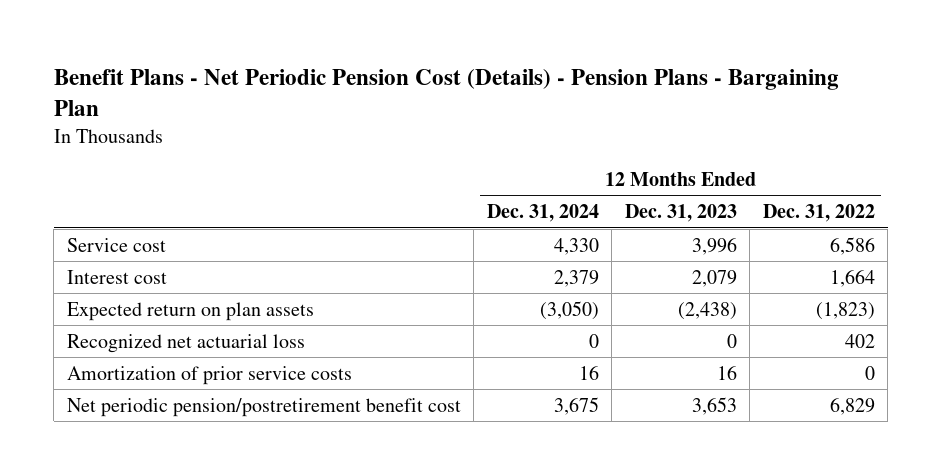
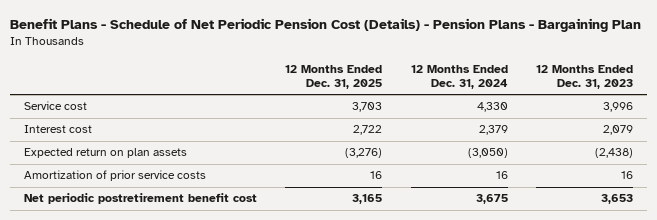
[53,69,839,117] Benefit Plans - Net Periodic Pension Cost (Details) - Pension Plans - Bargaining Plan -> [10,17,642,32] Benefit Plans - Schedule of Net Periodic Pension Cost (Details) - Pension Plans - Bargaining Plan
[762,204,875,223] Dec. 31, 2022 -> none
none -> [285,64,383,90] 12 Months Ended Dec. 31, 2025
[66,333,305,353] Recognized net actuarial loss -> none
[66,397,461,417] Net periodic pension/postretirement benefit cost -> [24,193,258,205] Net periodic postretirement benefit cost

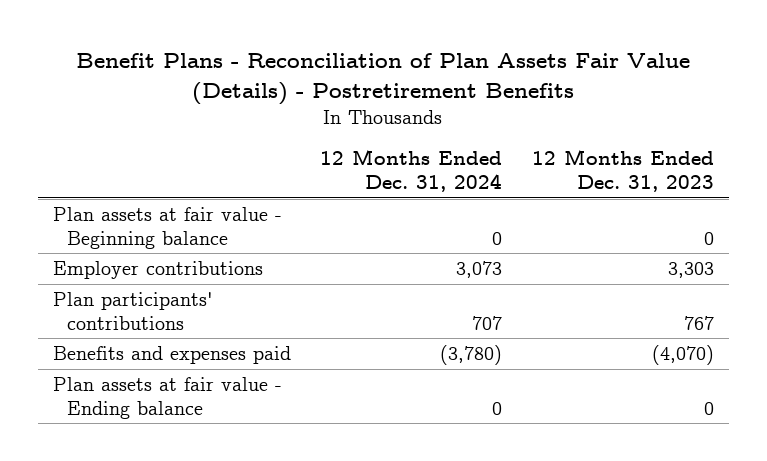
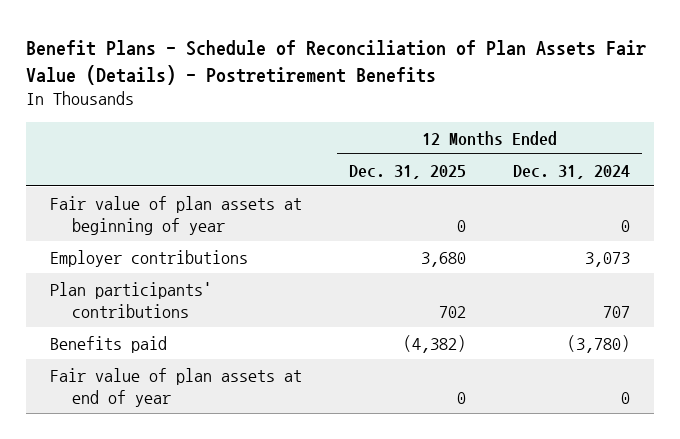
[76,52,691,105] Benefit Plans - Reconciliation of Plan Assets Fair Value (Details) - Postretirement Benefits -> [26,39,647,85] Benefit Plans - Schedule of Reconciliation of Plan Assets Fair Value (Details) - Postretirement Benefits
[531,149,714,192] 12 Months Ended Dec. 31, 2023 -> none
none -> [349,164,467,179] Dec. 31, 2025
[52,206,282,249] Plan assets at fair value - Beginning balance -> [49,195,302,235] Fair value of plan assets at beginning of year
[52,345,291,364] Benefits and expenses paid -> [49,335,167,353] Benefits paid
[52,376,282,419] Plan assets at fair value - Ending balance -> [49,367,302,407] Fair value of plan assets at end of year

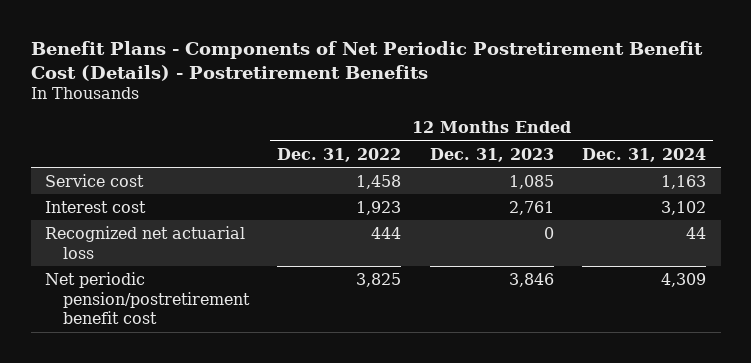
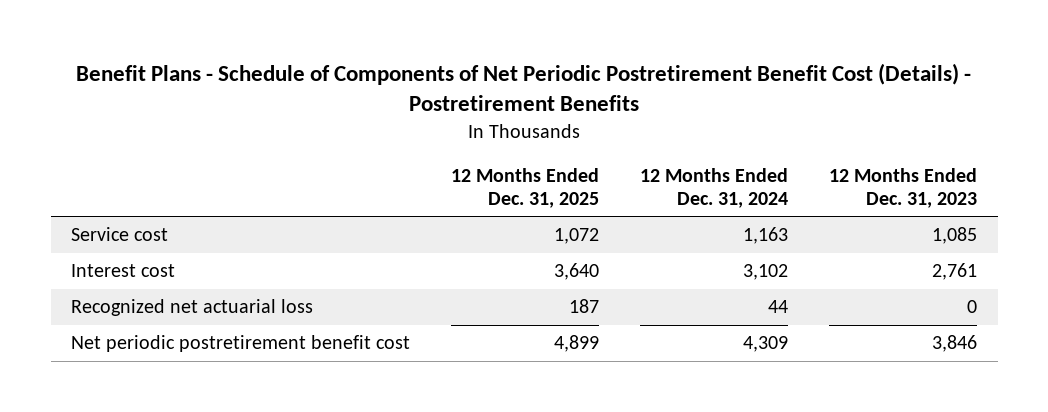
[30,40,703,81] Benefit Plans - Components of Net Periodic Postretirement Benefit Cost (Details) - Postretirement Benefits -> [76,62,972,112] Benefit Plans - Schedule of Components of Net Periodic Postretirement Benefit Cost (Details) - Postretirement Benefits
[277,147,402,162] Dec. 31, 2022 -> none
none -> [451,167,600,209] 12 Months Ended Dec. 31, 2025
[45,271,250,325] Net periodic pension/postretirement benefit cost -> [71,335,411,353] Net periodic postretirement benefit cost

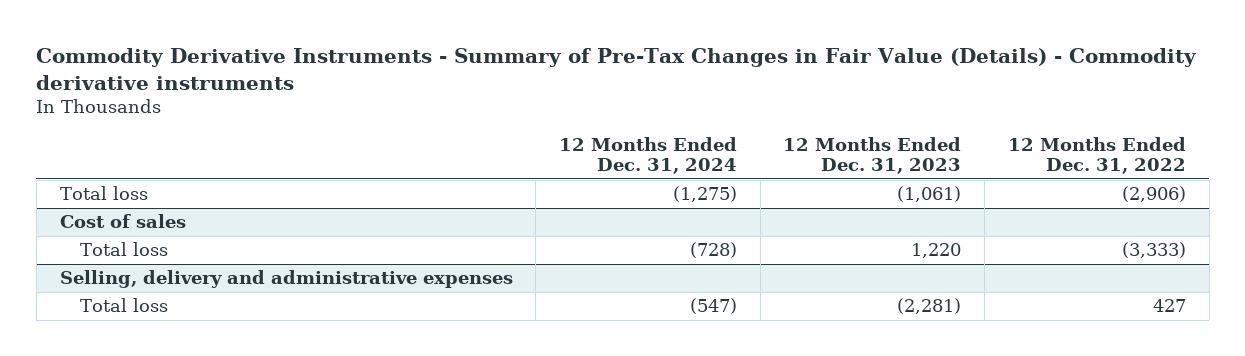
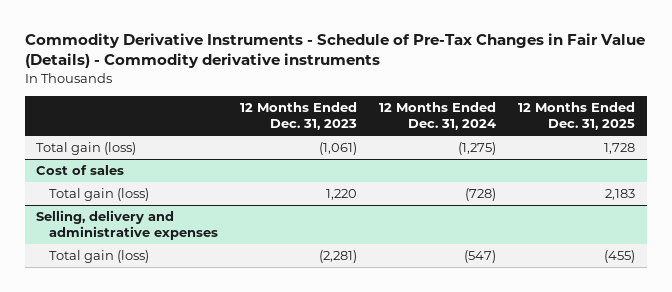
[36,48,1198,90] Commodity Derivative Instruments - Summary of Pre-Tax Changes in Fair Value (Details) - Commodity derivative instruments -> [25,33,646,69] Commodity Derivative Instruments - Schedule of Pre-Tax Changes in Fair Value (Details) - Commodity derivative instruments
[1007,136,1186,175] 12 Months Ended Dec. 31, 2022 -> none
none -> [518,101,636,131] 12 Months Ended Dec. 31, 2025
[59,186,148,201] Total loss -> [36,142,137,156] Total gain (loss)
[79,242,168,257] Total loss -> [48,188,149,202] Total gain (loss)
[79,298,168,313] Total loss -> [48,250,149,264] Total gain (loss)

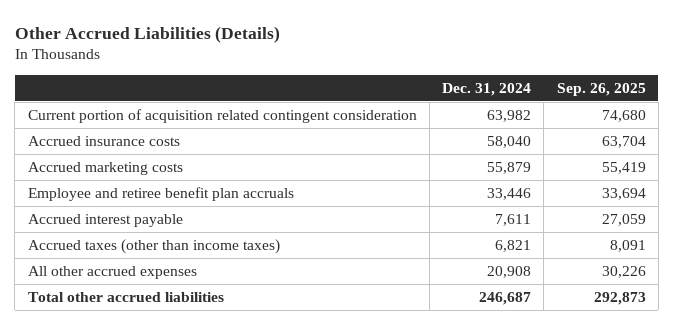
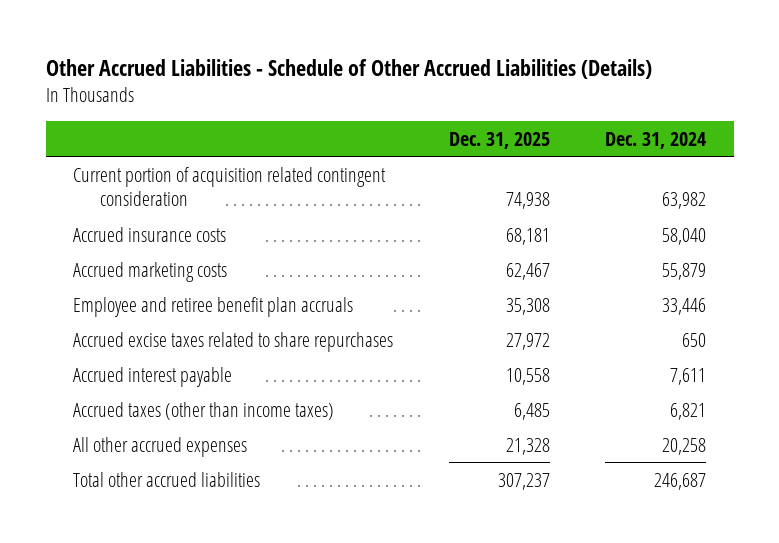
[14,25,280,43] Other Accrued Liabilities (Details) -> [45,58,652,79] Other Accrued Liabilities - Schedule of Other Accrued Liabilities (Details)
[556,82,646,96] Sep. 26, 2025 -> none
none -> [448,131,550,149] Dec. 31, 2025
none -> [73,331,394,352] Accrued excise taxes related to share repurchases
[487,266,532,279] 20,908 -> [662,437,707,455] 20,258

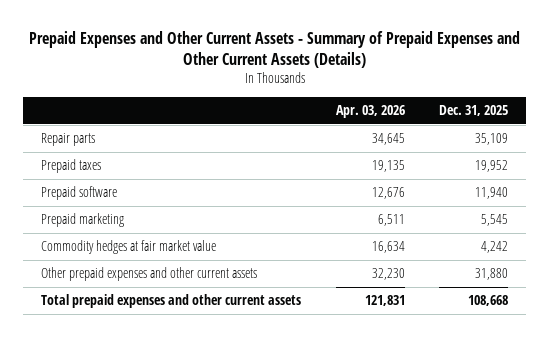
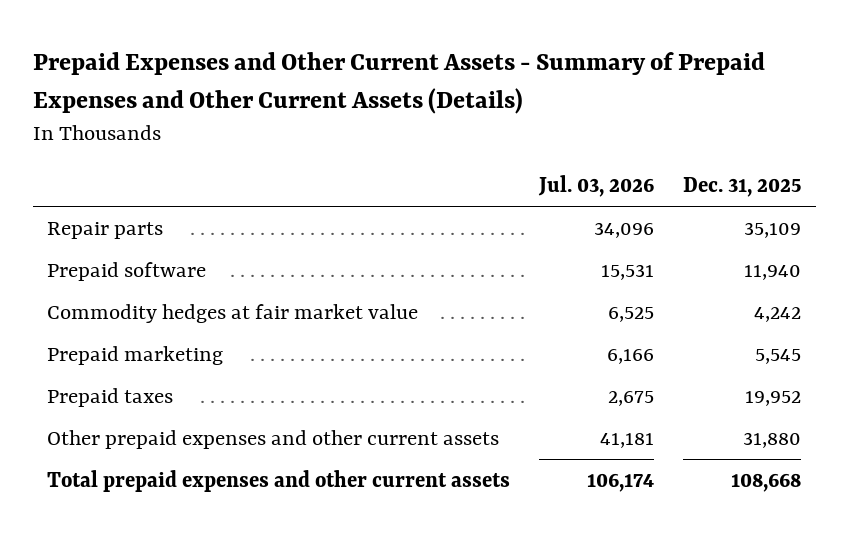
[335,104,405,118] Apr. 03, 2026 -> none
none -> [538,175,655,198] Jul. 03, 2026
[40,213,124,228] Prepaid marketing -> [47,346,224,366] Prepaid marketing
[40,159,101,174] Prepaid taxes -> [47,388,174,408] Prepaid taxes

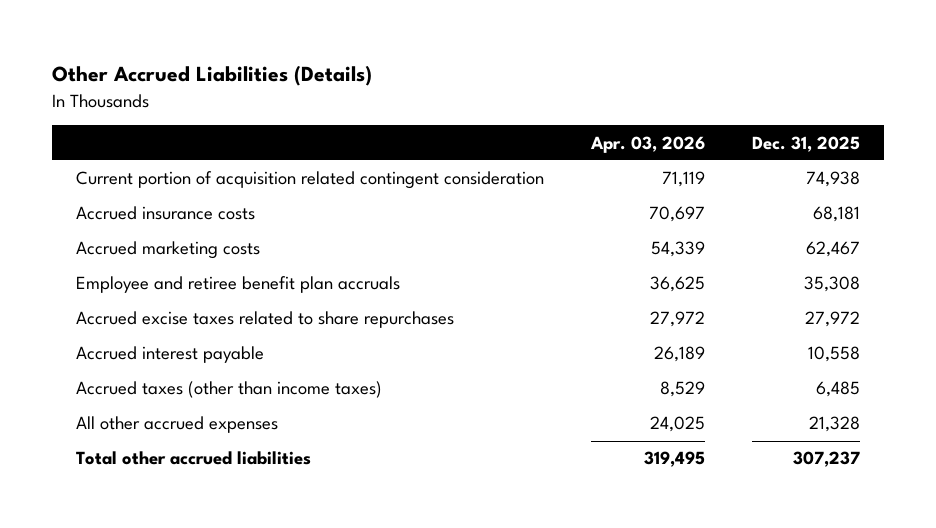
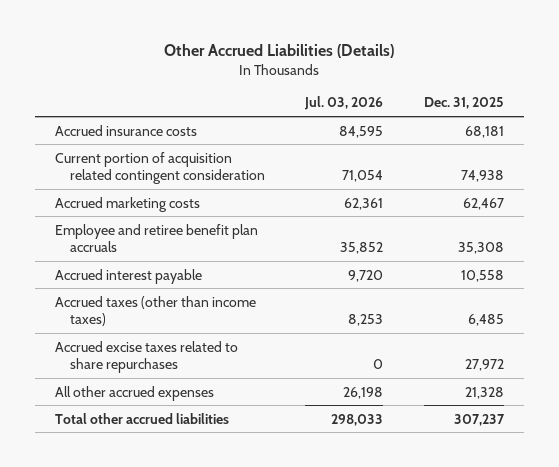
[590,135,706,153] Apr. 03, 2026 -> none
none -> [304,96,384,111] Jul. 03, 2026
[75,171,544,190] Current portion of acquisition related contingent consideration -> [54,151,265,184] Current portion of acquisition related contingent consideration
[75,311,454,329] Accrued excise taxes related to share repurchases -> [54,340,238,373] Accrued excise taxes related to share repurchases

